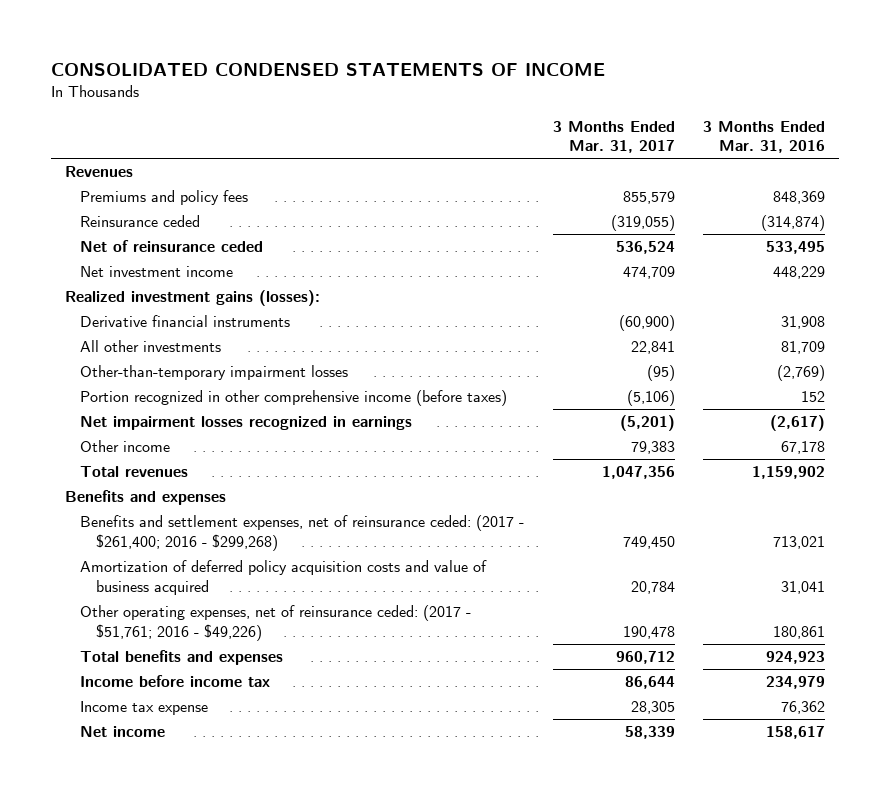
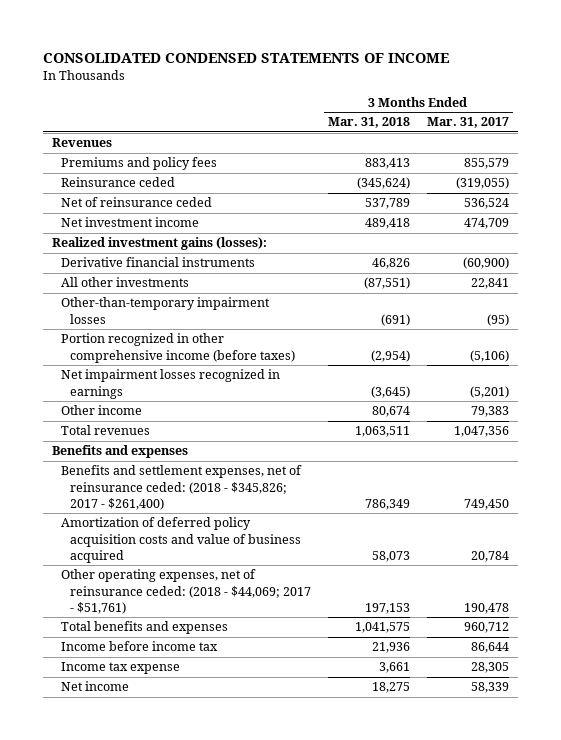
[702,120,825,154] 3 Months Ended Mar. 31, 2016 -> none
none -> [327,117,410,129] Mar. 31, 2018
[80,514,525,551] Benefits and settlement expenses, net of reinsurance ceded: (2017 - $261,400; 2016 - $299,268) -> [60,465,302,510] Benefits and settlement expenses, net of reinsurance ceded: (2018 - $345,826; 2017 - $261,400)
[80,604,472,641] Other operating expenses, net of reinsurance ceded: (2017 - $51,761; 2016 - $49,226) -> [60,569,311,614] Other operating expenses, net of reinsurance ceded: (2018 - $44,069; 2017 - $51,761)

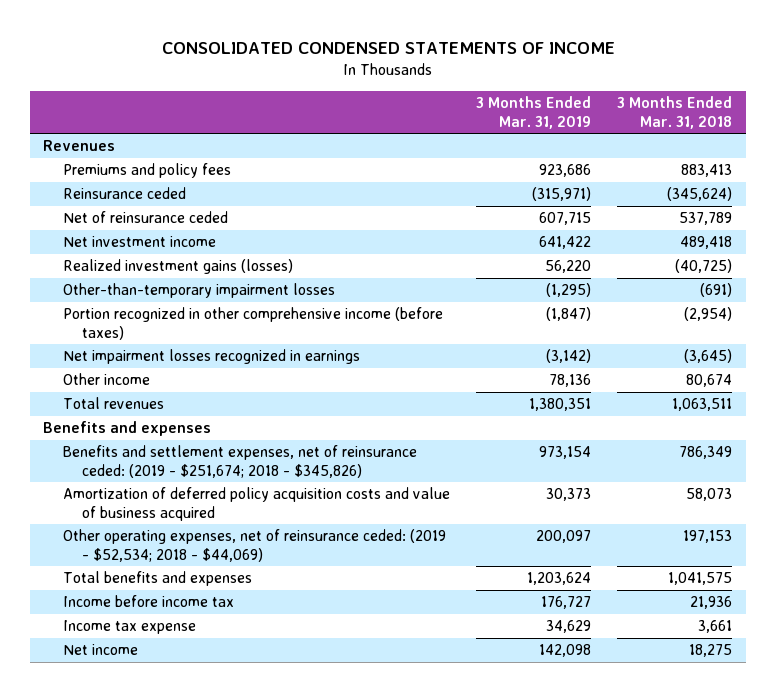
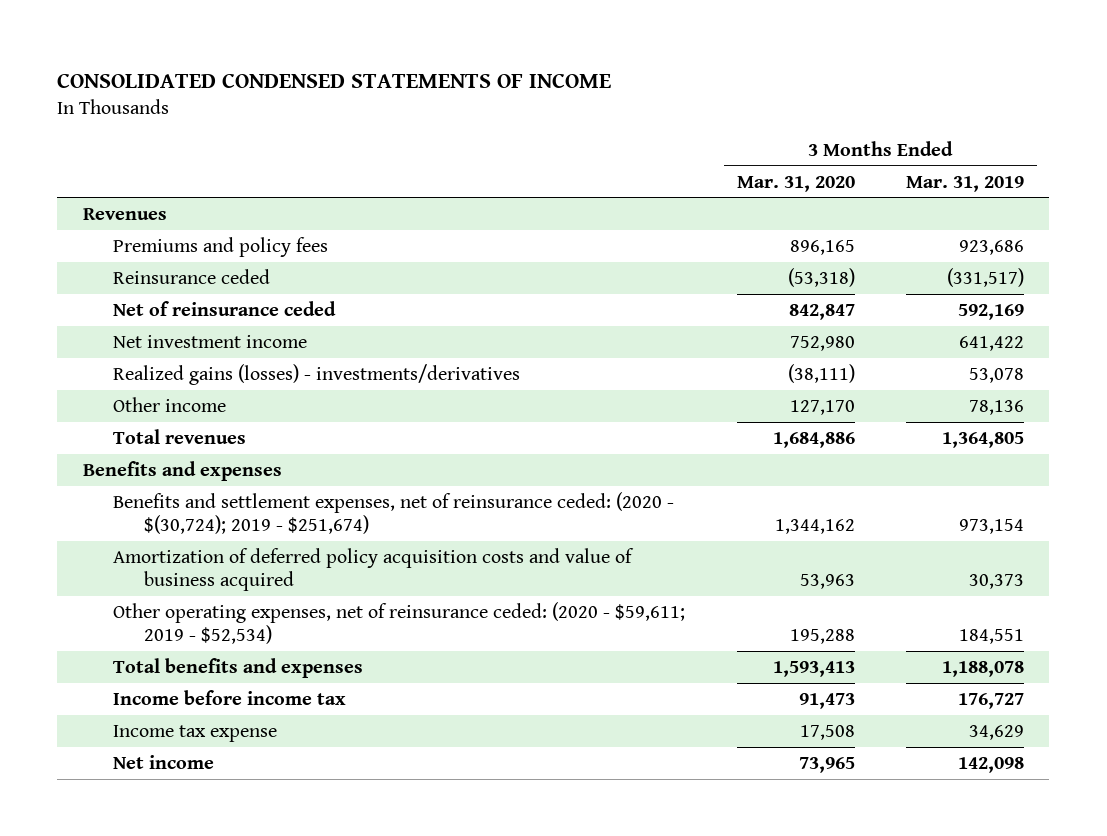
[617,96,733,129] 3 Months Ended Mar. 31, 2018 -> none
none -> [736,175,855,192] Mar. 31, 2020
[532,187,592,202] (315,971) -> [946,267,1024,287] (331,517)
[539,212,592,226] 607,715 -> [957,303,1024,320] 592,169
[62,283,335,299] Other-than-temporary impairment losses -> none
[62,307,443,340] Portion recognized in other comprehensive income (before taxes) -> none
[62,349,360,365] Net impairment losses recognized in earnings -> none
[62,259,293,275] Realized investment gains (losses) -> [113,363,521,385] Realized gains (losses) - investments/derivatives
[545,260,592,274] 56,220 -> [968,367,1024,383] 53,078
[529,398,592,412] 1,380,351 -> [941,431,1024,448] 1,364,805
[62,445,417,478] Benefits and settlement expenses, net of reinsurance ceded: (2019 - $251,674; 2018 - $345,826) -> [113,491,675,535] Benefits and settlement expenses, net of reinsurance ceded: (2020 - $(30,724); 2019 - $251,674)
[62,529,446,562] Other operating expenses, net of reinsurance ceded: (2019 - $52,534; 2018 - $44,069) -> [113,601,686,645] Other operating expenses, net of reinsurance ceded: (2020 - $59,611; 2019 - $52,534)
[536,530,592,544] 200,097 -> [958,629,1024,645] 184,551
[527,572,592,586] 1,203,624 -> [941,660,1024,677] 1,188,078

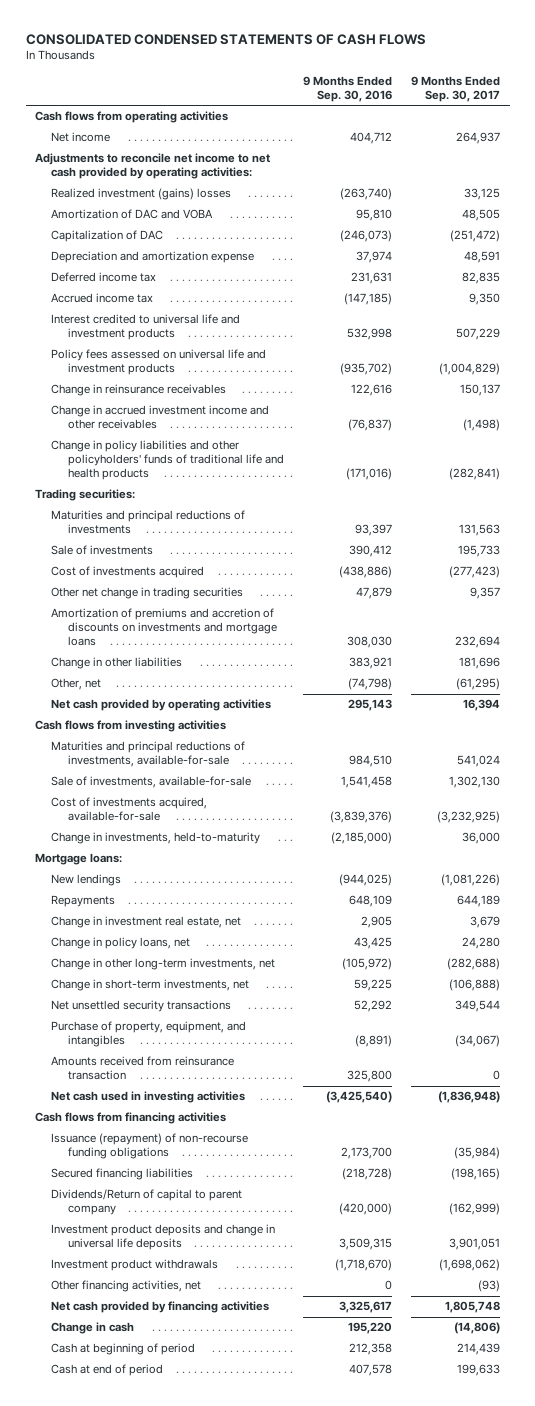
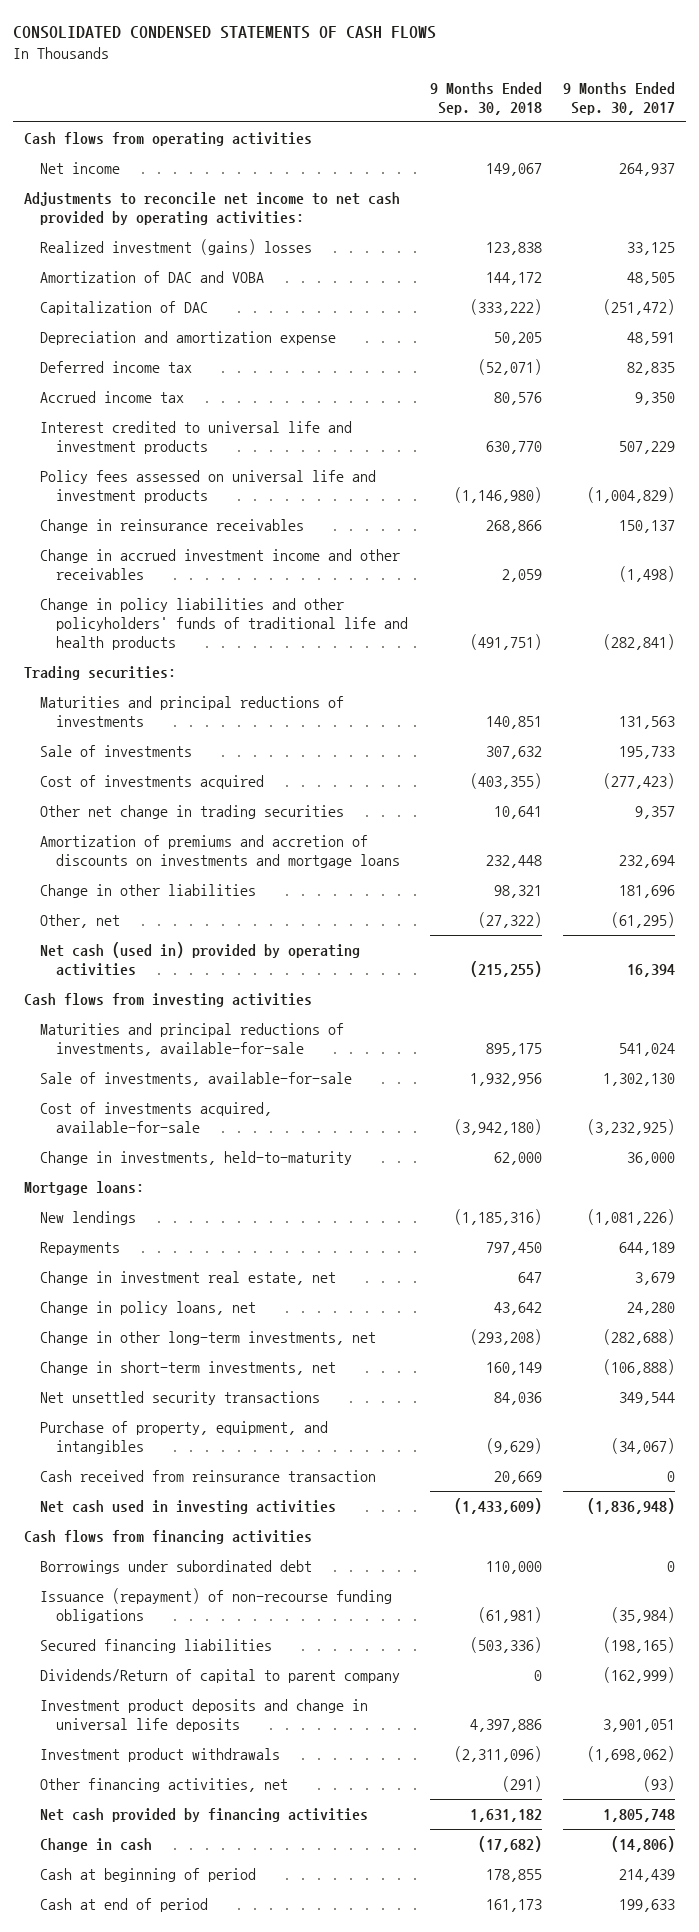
[303,76,393,103] 9 Months Ended Sep. 30, 2016 -> none
none -> [429,81,542,115] 9 Months Ended Sep. 30, 2018
[51,699,272,712] Net cash provided by operating activities -> [39,941,360,976] Net cash (used in) provided by operating activities
[51,1056,235,1081] Amounts received from reinsurance transaction -> [39,1469,376,1482] Cash received from reinsurance transaction
none -> [39,1559,312,1574] Borrowings under subordinated debt

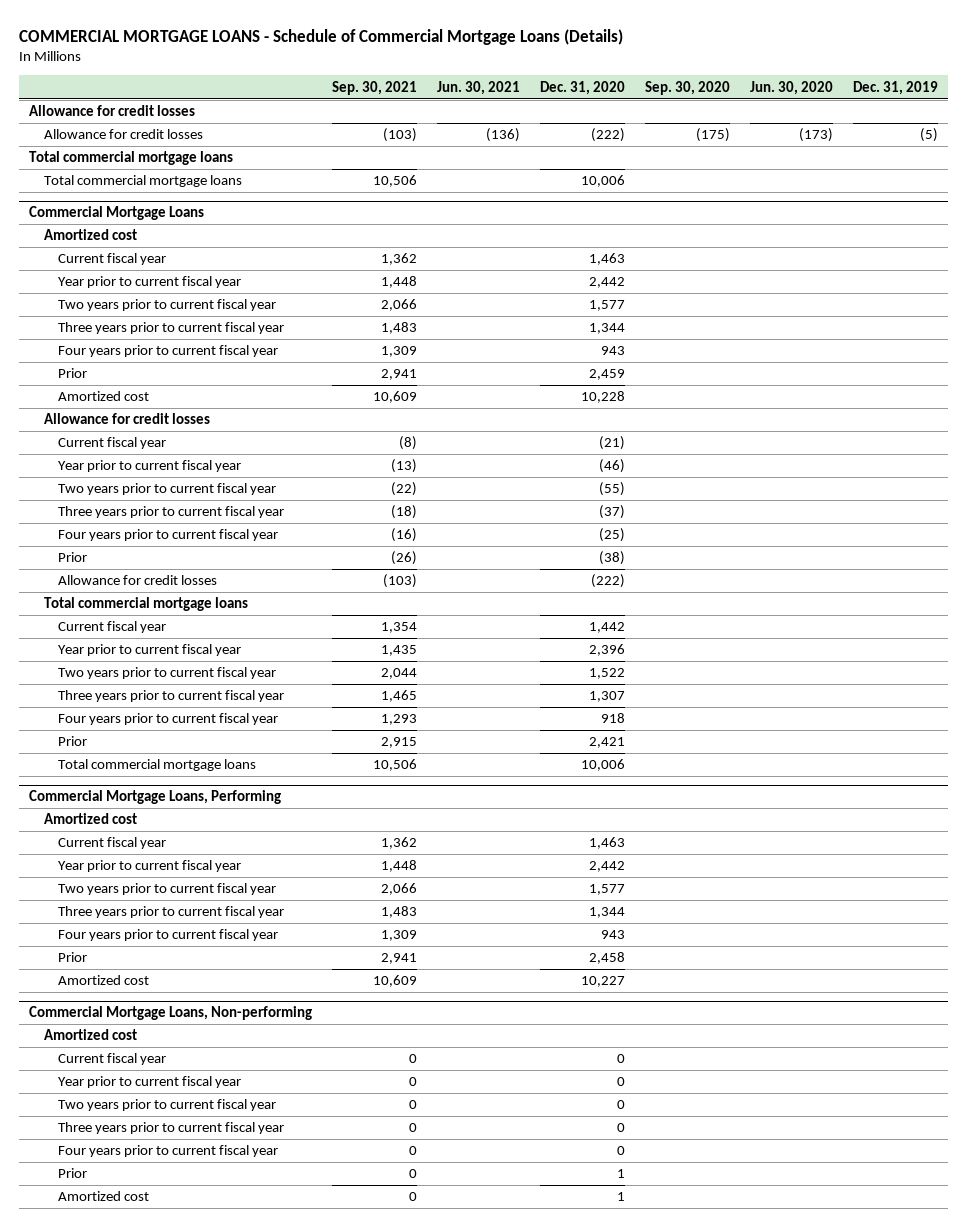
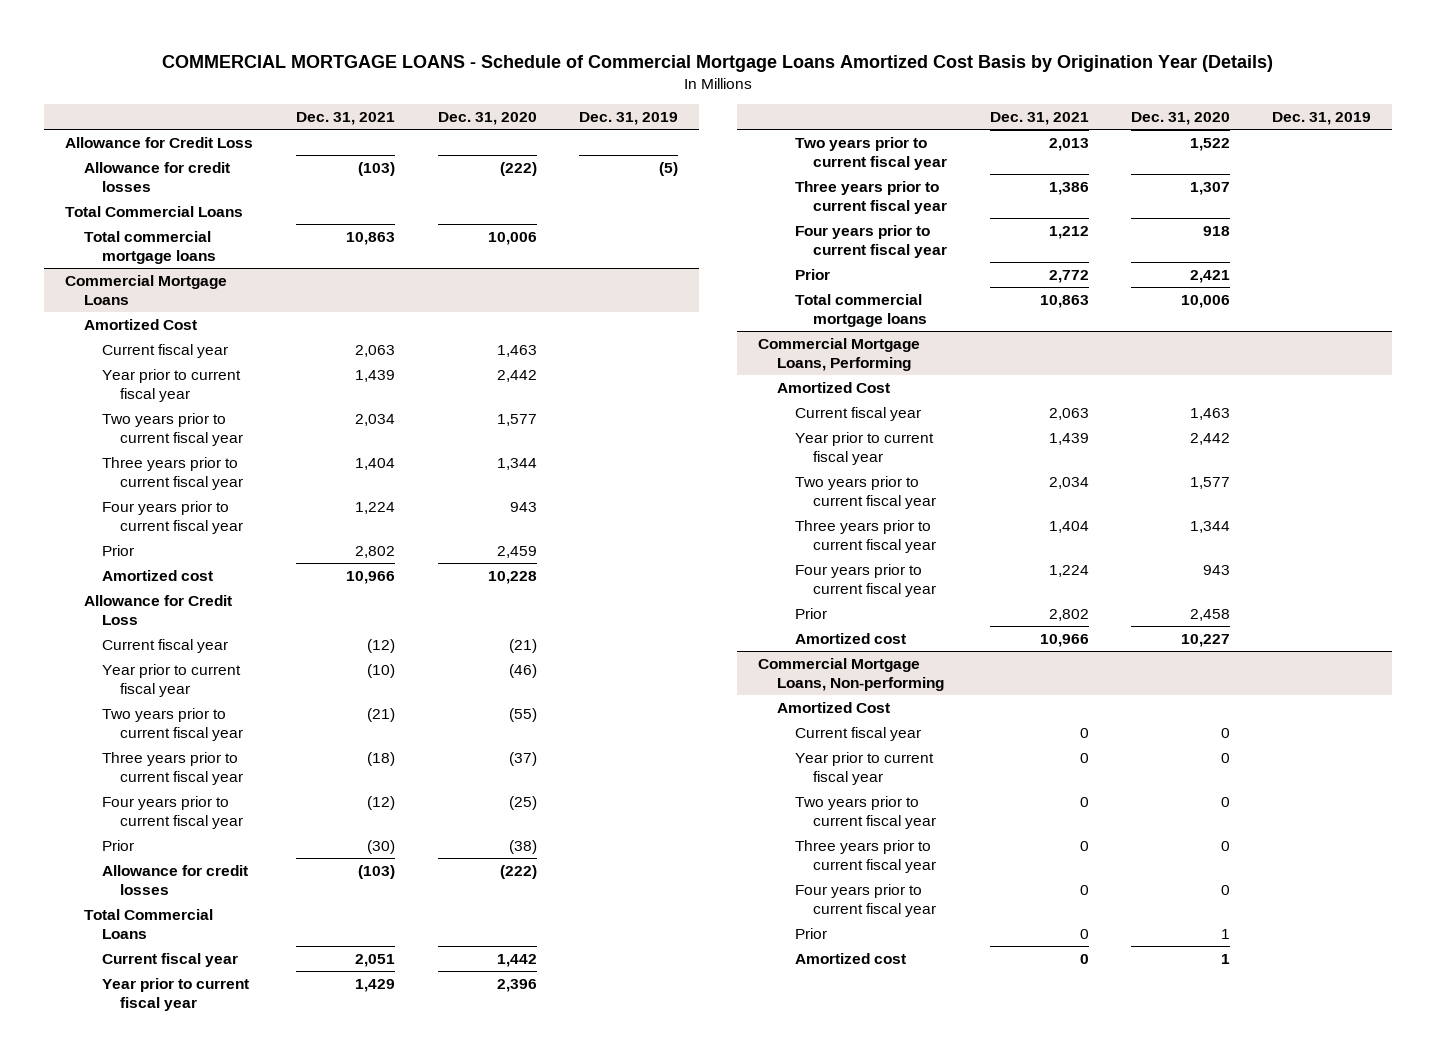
[19,28,624,45] COMMERCIAL MORTGAGE LOANS - Schedule of Commercial Mortgage Loans (Details) -> [162,55,1274,73] COMMERCIAL MORTGAGE LOANS - Schedule of Commercial Mortgage Loans Amortized Cost Basis by Origination Year (Details)
[332,80,418,95] Sep. 30, 2021 -> none
[436,80,520,95] Jun. 30, 2021 -> none
[644,80,730,95] Sep. 30, 2020 -> none
[749,80,833,95] Jun. 30, 2020 -> none
none -> [296,112,396,126] Dec. 31, 2021
[29,105,196,117] Allowance for credit losses -> [65,136,254,148] Allowance for Credit Loss
[29,151,234,166] Total commercial mortgage loans -> [65,205,244,217] Total Commercial Loans
[43,229,137,241] Amortized cost -> [83,318,197,330] Amortized Cost
[43,413,210,425] Allowance for credit losses -> [83,594,232,626] Allowance for Credit Loss
[43,597,248,612] Total commercial mortgage loans -> [83,908,213,940] Total Commercial Loans
[43,813,137,825] Amortized cost -> [776,381,890,393] Amortized Cost
[43,1029,137,1041] Amortized cost -> [776,701,890,713] Amortized Cost

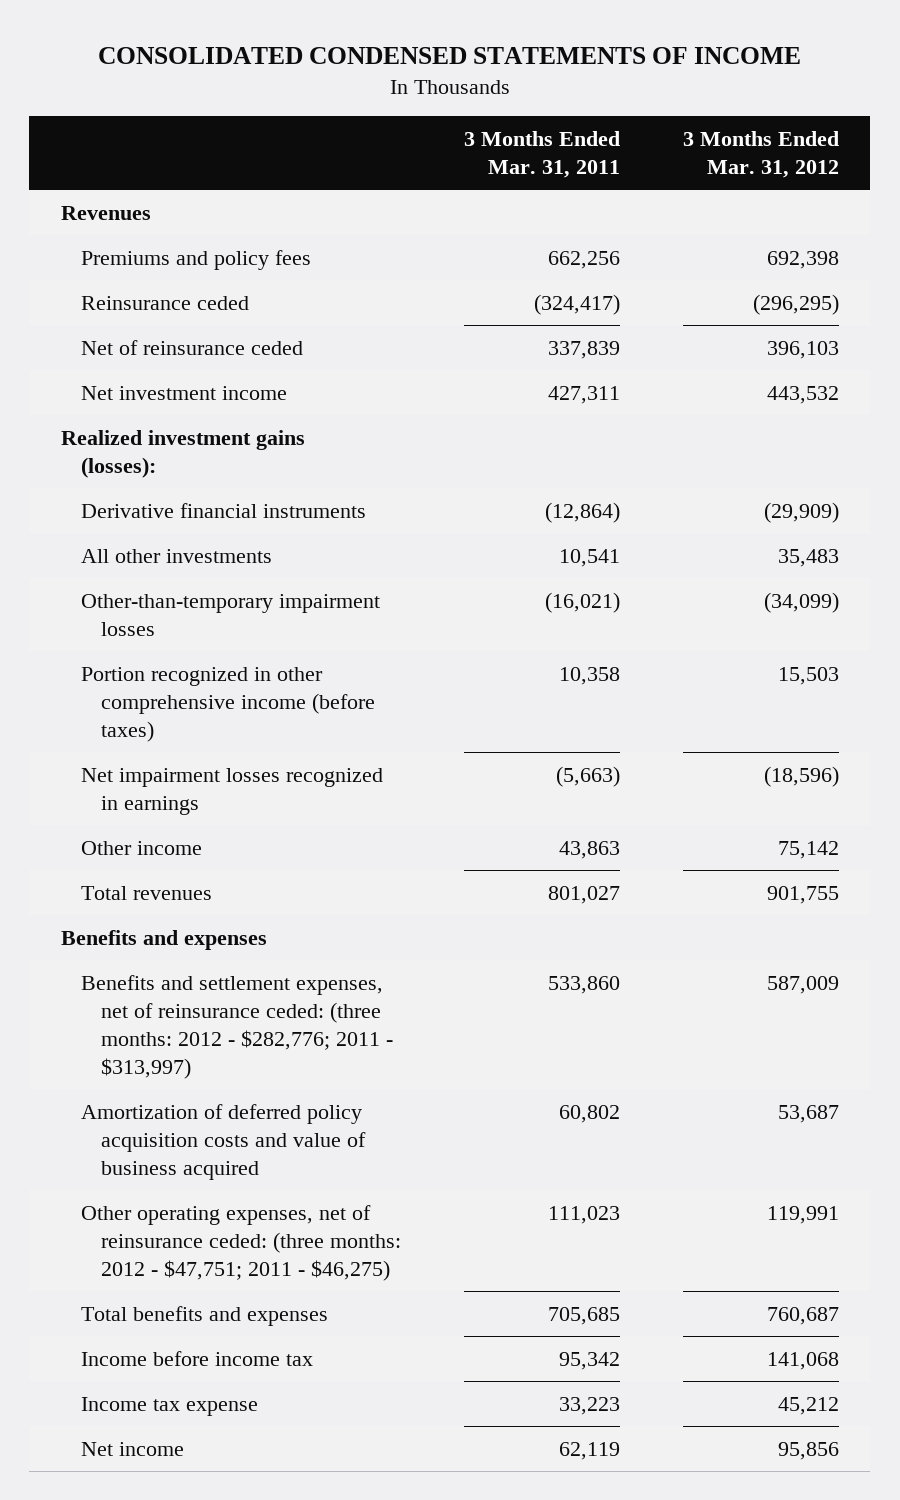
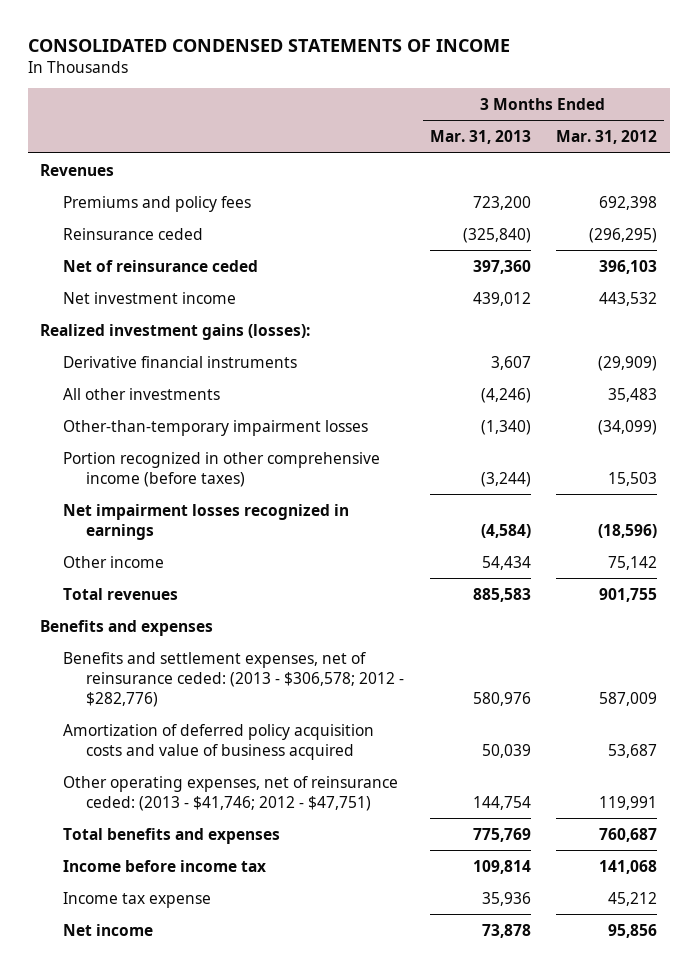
[464,130,621,178] 3 Months Ended Mar. 31, 2011 -> none
none -> [429,130,531,145] Mar. 31, 2013
[81,974,394,1080] Benefits and settlement expenses, net of reinsurance ceded: (three months: 2012 - $282,776; 2011 - $313,997) -> [63,651,405,707] Benefits and settlement expenses, net of reinsurance ceded: (2013 - $306,578; 2012 - $282,776)
[81,1204,402,1282] Other operating expenses, net of reinsurance ceded: (three months: 2012 - $47,751; 2011 - $46,275) -> [63,775,399,811] Other operating expenses, net of reinsurance ceded: (2013 - $41,746; 2012 - $47,751)

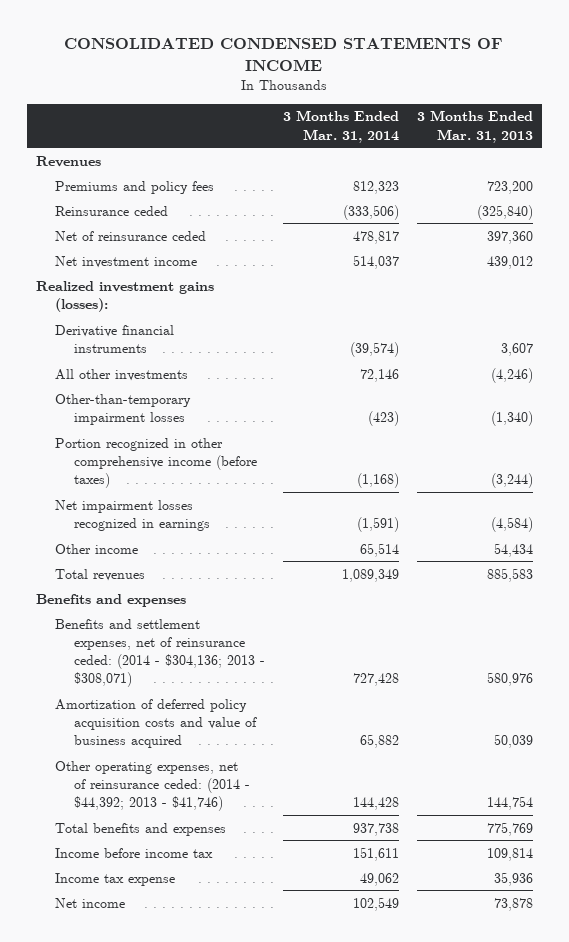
[556,130,658,145] Mar. 31, 2012 -> none
none -> [282,110,399,143] 3 Months Ended Mar. 31, 2014
[63,651,405,707] Benefits and settlement expenses, net of reinsurance ceded: (2013 - $306,578; 2012 - $282,776) -> [54,618,265,688] Benefits and settlement expenses, net of reinsurance ceded: (2014 - $304,136; 2013 - $308,071)
[63,775,399,811] Other operating expenses, net of reinsurance ceded: (2013 - $41,746; 2012 - $47,751) -> [54,760,250,812] Other operating expenses, net of reinsurance ceded: (2014 - $44,392; 2013 - $41,746)

